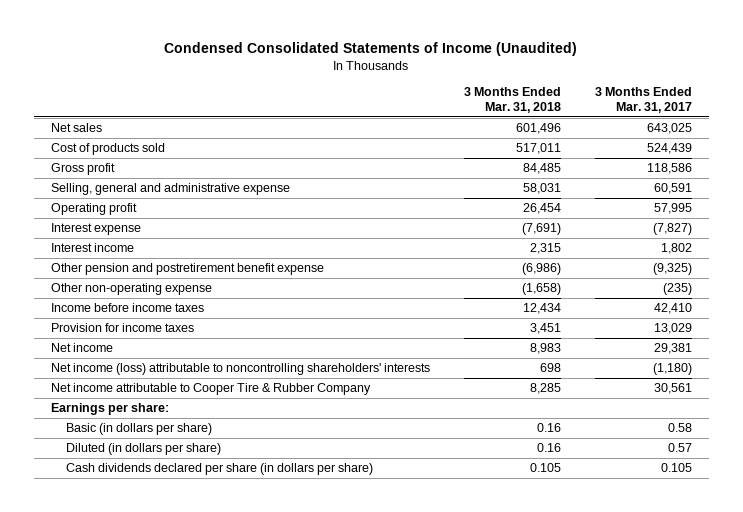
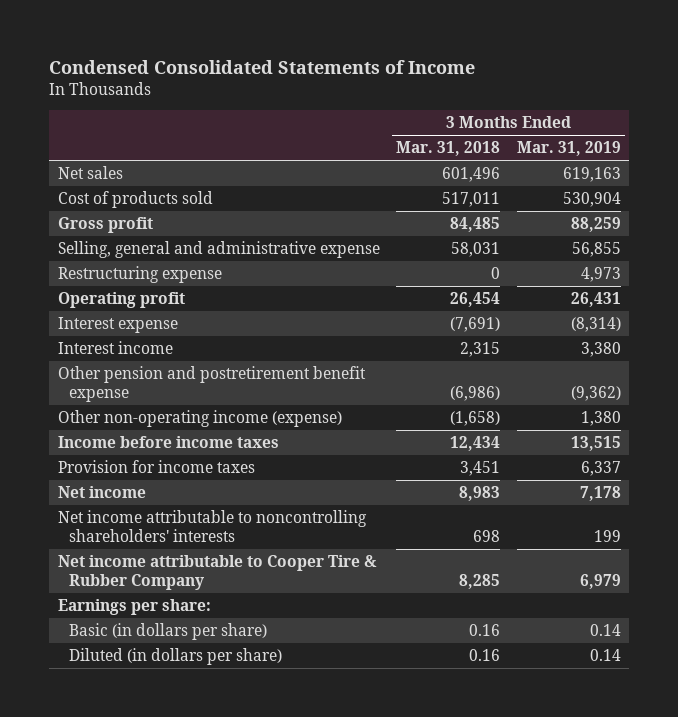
[164,42,578,57] Condensed Consolidated Statements of Income (Unaudited) -> [49,59,476,74] Condensed Consolidated Statements of Income
[594,87,692,113] 3 Months Ended Mar. 31, 2017 -> none
none -> [516,141,621,157] Mar. 31, 2019
none -> [57,266,222,284] Restructuring expense
[50,283,212,296] Other non-operating expense -> [57,410,342,428] Other non-operating income (expense)
[50,363,430,376] Net income (loss) attributable to noncontrolling shareholders' interests -> [57,510,367,542] Net income attributable to noncontrolling shareholders' interests
[65,463,373,476] Cash dividends declared per share (in dollars per share) -> none

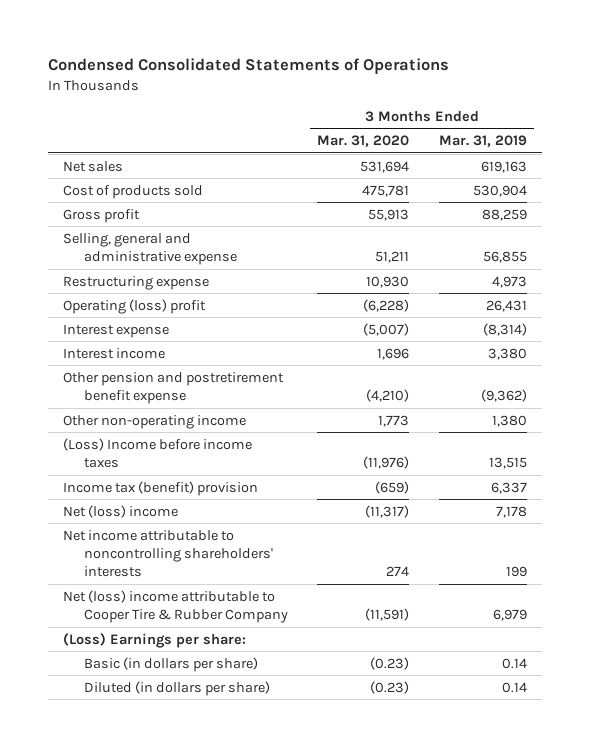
[49,59,476,74] Condensed Consolidated Statements of Income -> [48,58,450,75] Condensed Consolidated Statements of Operations
[396,141,501,157] Mar. 31, 2018 -> none
none -> [317,135,410,148] Mar. 31, 2020
[57,292,185,309] Operating profit -> [62,298,206,314] Operating (loss) profit
[57,410,342,428] Other non-operating income (expense) -> [62,414,246,429] Other non-operating income
[57,436,279,449] Income before income taxes -> [62,437,252,469] (Loss) Income before income taxes
[57,460,255,474] Provision for income taxes -> [62,480,258,496] Income tax (benefit) provision
[57,486,146,499] Net income -> [62,504,178,518] Net (loss) income
[57,555,377,590] Net income attributable to Cooper Tire & Rubber Company -> [62,589,288,624] Net (loss) income attributable to Cooper Tire & Rubber Company
[57,599,211,616] Earnings per share: -> [62,632,246,648] (Loss) Earnings per share:

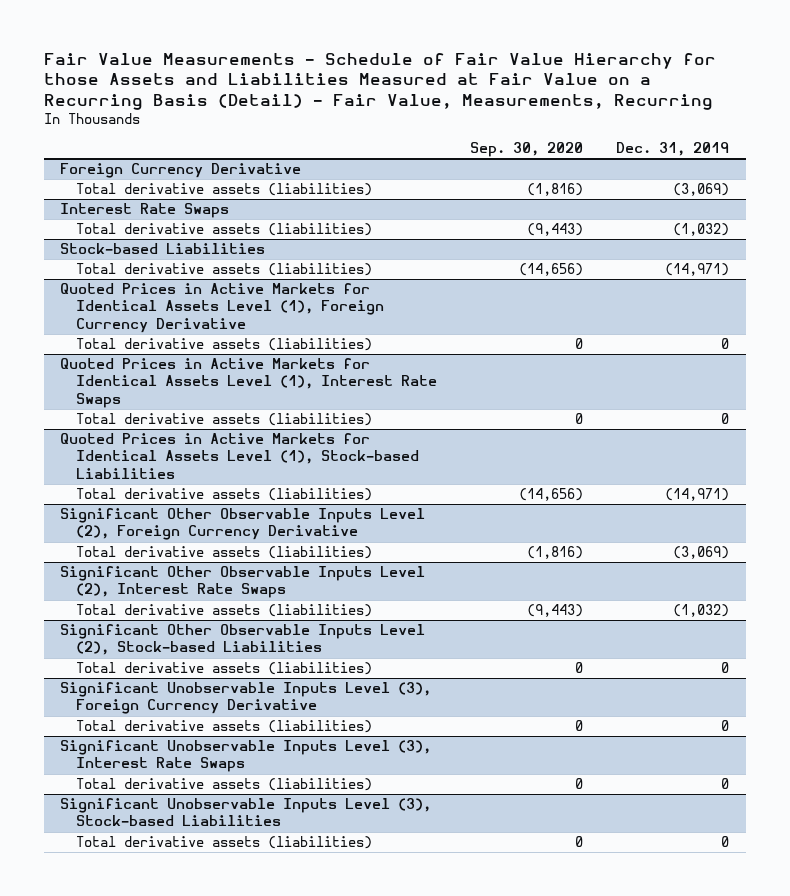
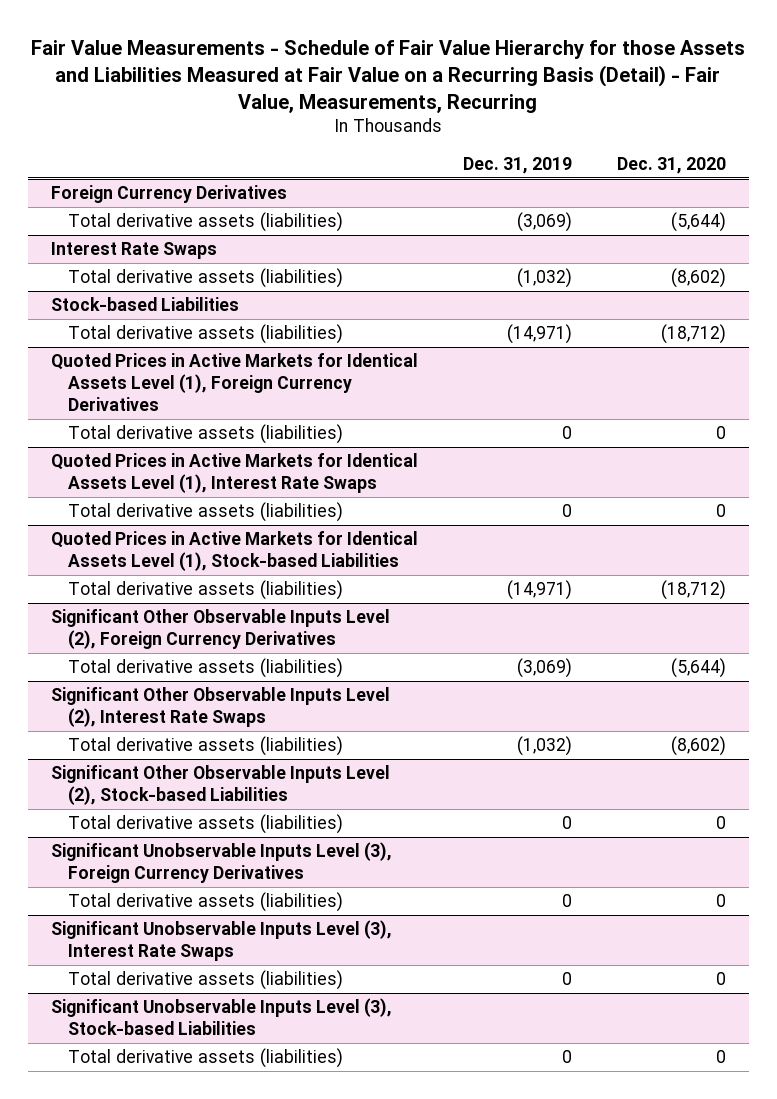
[470,142,584,158] Sep. 30, 2020 -> none
none -> [617,156,727,174] Dec. 31, 2020
[60,163,302,179] Foreign Currency Derivative -> [50,185,287,204] Foreign Currency Derivatives
[60,283,384,333] Quoted Prices in Active Markets for Identical Assets Level (1), Foreign Currency Derivative -> [50,353,418,412] Quoted Prices in Active Markets for Identical Assets Level (1), Foreign Currency Derivatives
[60,508,426,541] Significant Other Observable Inputs Level (2), Foreign Currency Derivative -> [50,609,390,650] Significant Other Observable Inputs Level (2), Foreign Currency Derivatives
[60,682,432,715] Significant Unobservable Inputs Level (3), Foreign Currency Derivative -> [50,842,392,884] Significant Unobservable Inputs Level (3), Foreign Currency Derivatives

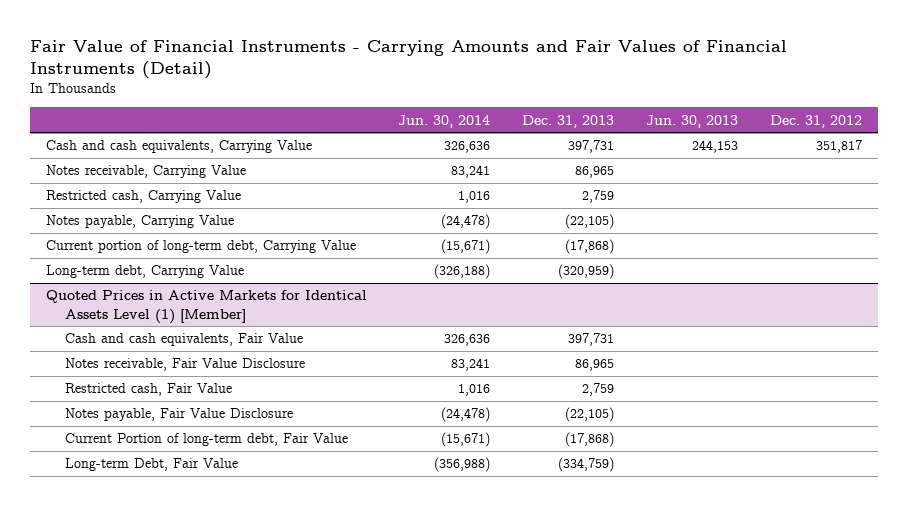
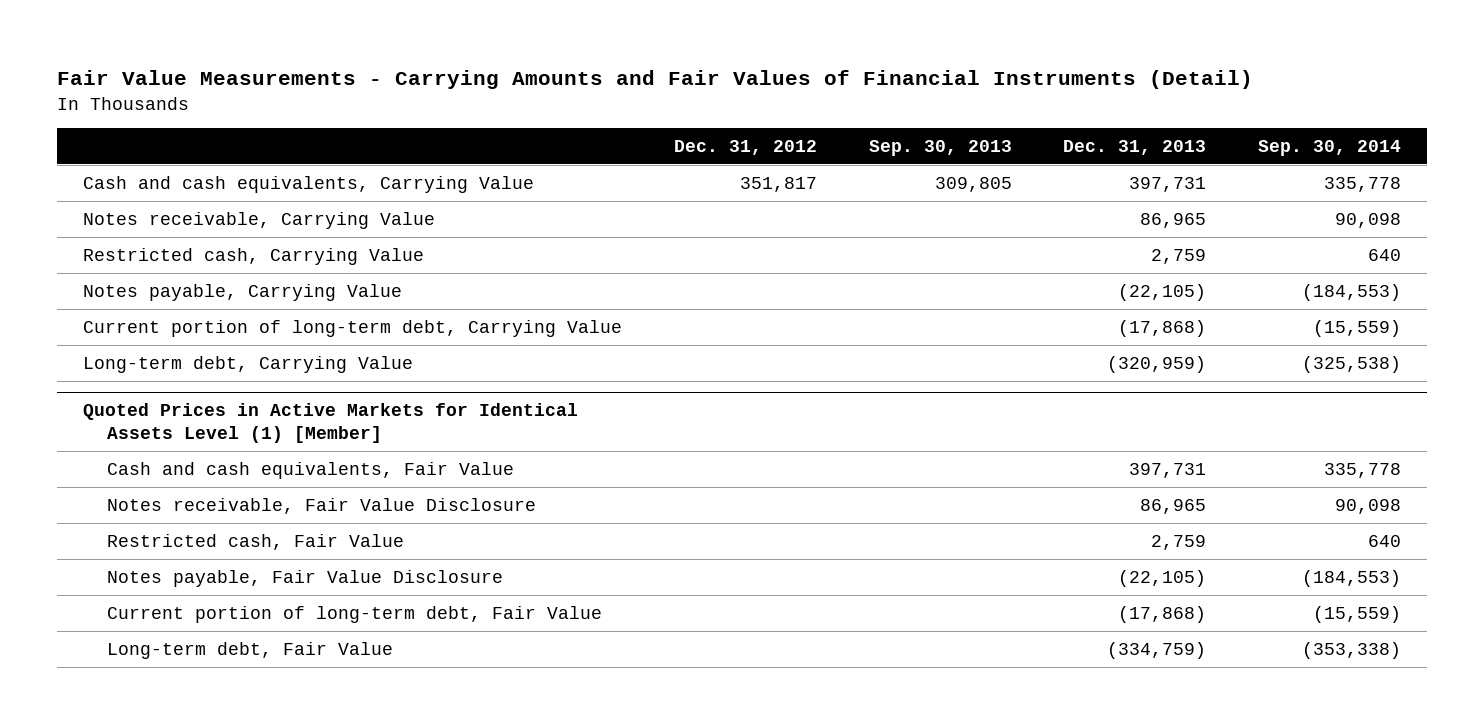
[29,39,787,79] Fair Value of Financial Instruments - Carrying Amounts and Fair Values of Financial Instruments (Detail) -> [57,70,1254,90] Fair Value Measurements - Carrying Amounts and Fair Values of Financial Instruments (Detail)
[398,114,491,128] Jun. 30, 2014 -> none
[645,114,738,128] Jun. 30, 2013 -> none
none -> [868,139,1012,156] Sep. 30, 2013
none -> [1258,139,1402,156] Sep. 30, 2014
[65,433,349,447] Current Portion of long-term debt, Fair Value -> [107,605,603,623] Current portion of long-term debt, Fair Value
[65,458,239,472] Long-term Debt, Fair Value -> [107,641,394,659] Long-term debt, Fair Value

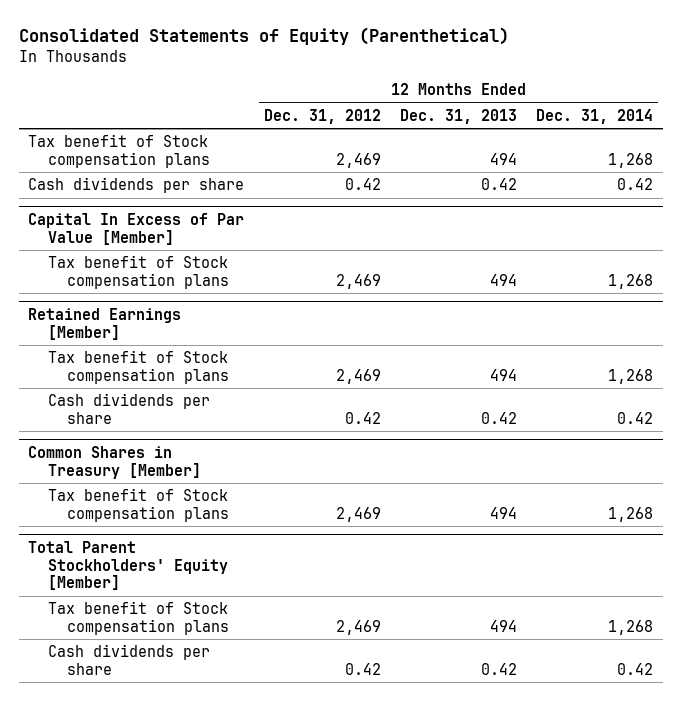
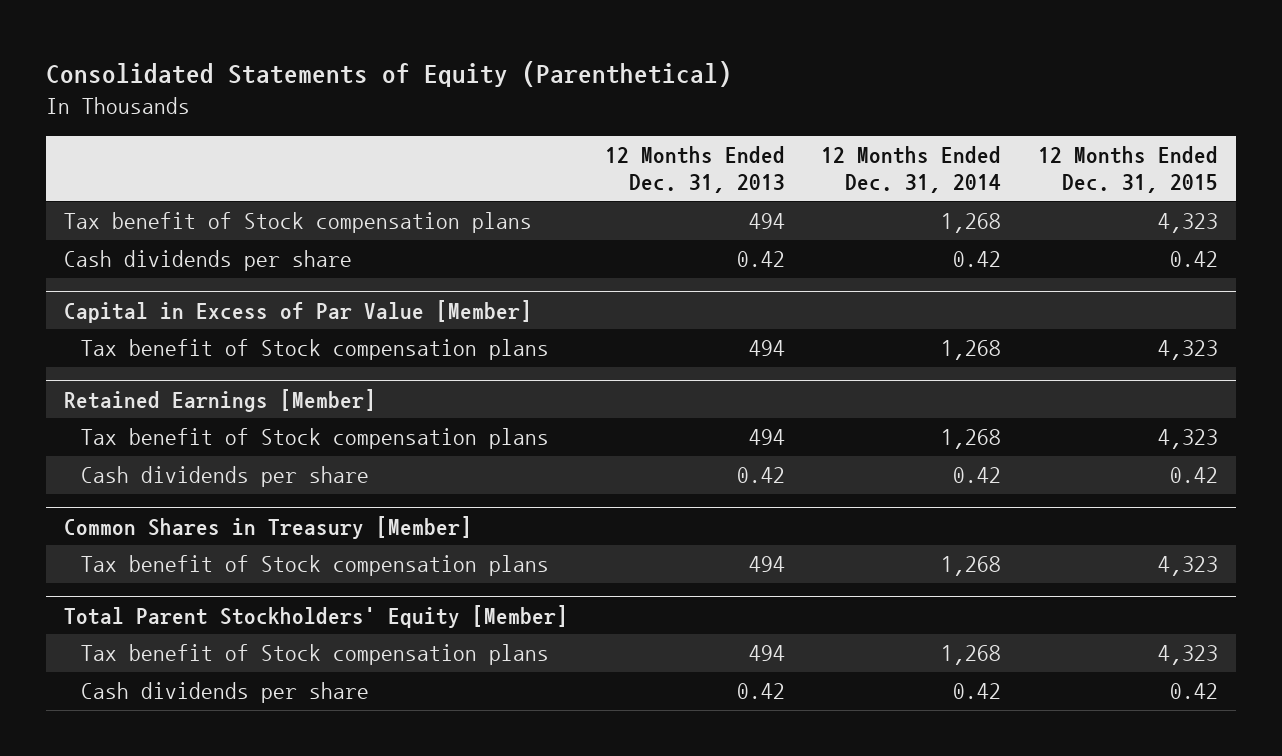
[263,109,381,125] Dec. 31, 2012 -> none
none -> [1037,146,1218,194] 12 Months Ended Dec. 31, 2015
[28,213,245,245] Capital In Excess of Par Value [Member] -> [64,299,533,323] Capital in Excess of Par Value [Member]

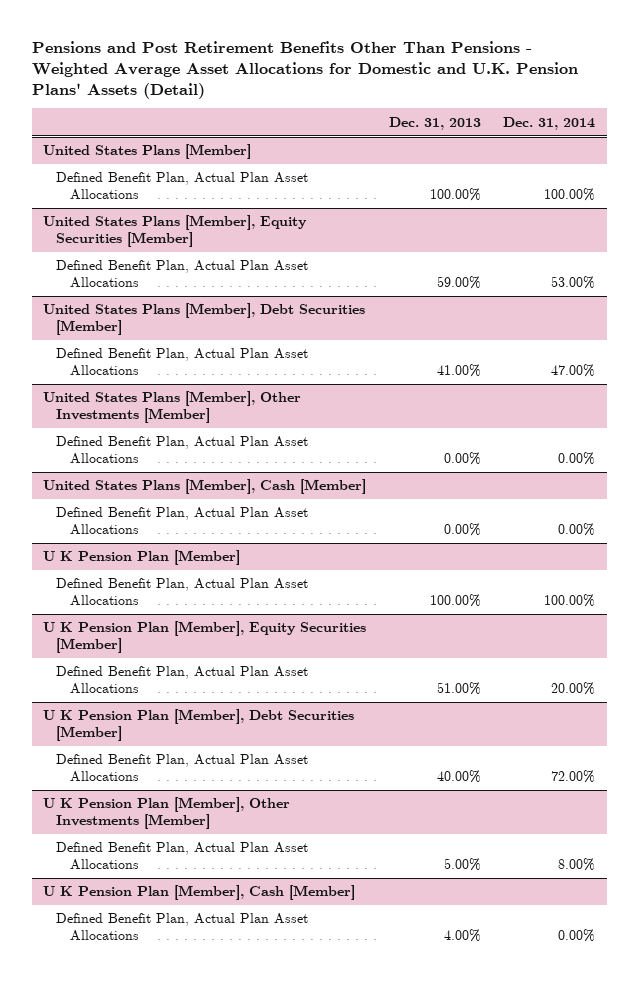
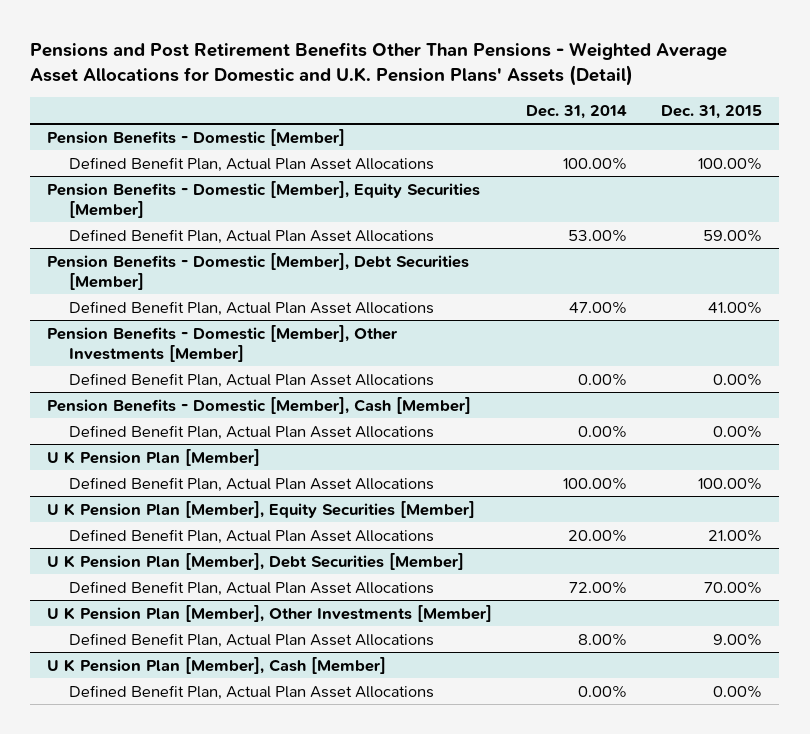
[388,116,481,130] Dec. 31, 2013 -> none
none -> [661,104,763,119] Dec. 31, 2015
[42,144,251,160] United States Plans [Member] -> [47,128,346,146] Pension Benefits - Domestic [Member]
[42,215,307,247] United States Plans [Member], Equity Securities [Member] -> none
none -> [47,180,481,218] Pension Benefits - Domestic [Member], Equity Securities [Member]
[42,303,365,335] United States Plans [Member], Debt Securities [Member] -> none
none -> [47,252,470,290] Pension Benefits - Domestic [Member], Debt Securities [Member]
[42,391,301,423] United States Plans [Member], Other Investments [Member] -> none
none -> [47,324,399,362] Pension Benefits - Domestic [Member], Other Investments [Member]
[42,479,366,495] United States Plans [Member], Cash [Member] -> none
none -> [47,396,472,414] Pension Benefits - Domestic [Member], Cash [Member]

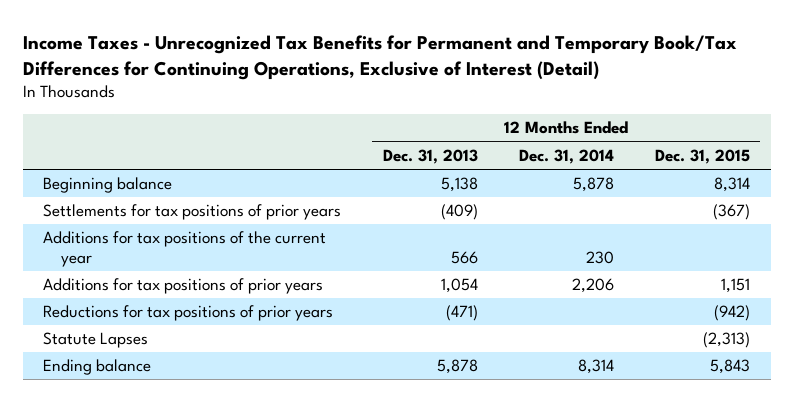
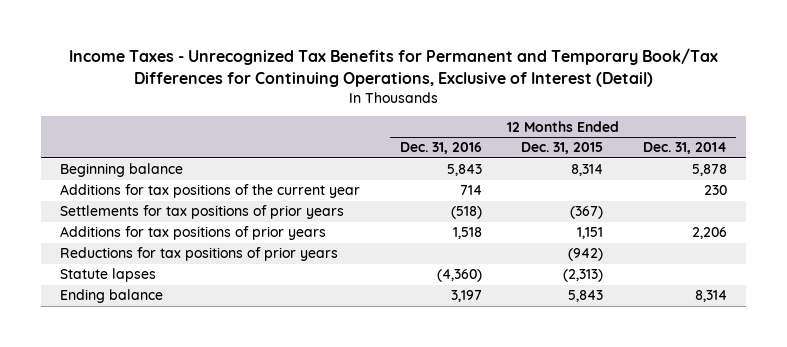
[382,148,478,164] Dec. 31, 2013 -> none
none -> [399,142,482,155] Dec. 31, 2016
[43,204,342,221] Settlements for tax positions of prior years -> [60,205,345,220] Settlements for tax positions of prior years
[43,332,149,349] Statute Lapses -> [60,268,157,283] Statute lapses

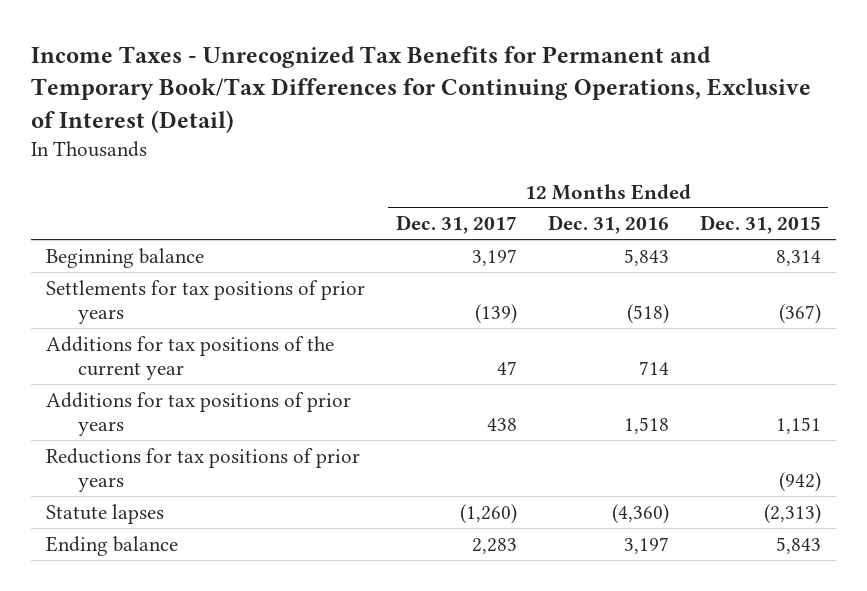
[642,142,727,155] Dec. 31, 2014 -> none
none -> [396,215,518,235] Dec. 31, 2017
[60,184,361,199] Additions for tax positions of the current year -> [46,335,335,381] Additions for tax positions of the current year

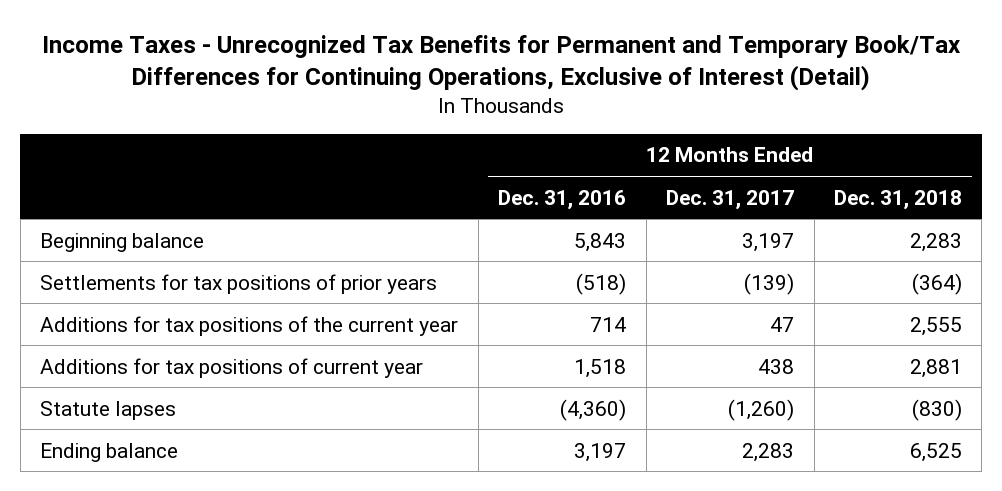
[699,215,821,235] Dec. 31, 2015 -> none
none -> [834,189,963,210] Dec. 31, 2018
[46,447,361,493] Reductions for tax positions of prior years -> none
[46,391,352,437] Additions for tax positions of prior years -> [40,357,424,378] Additions for tax positions of current year

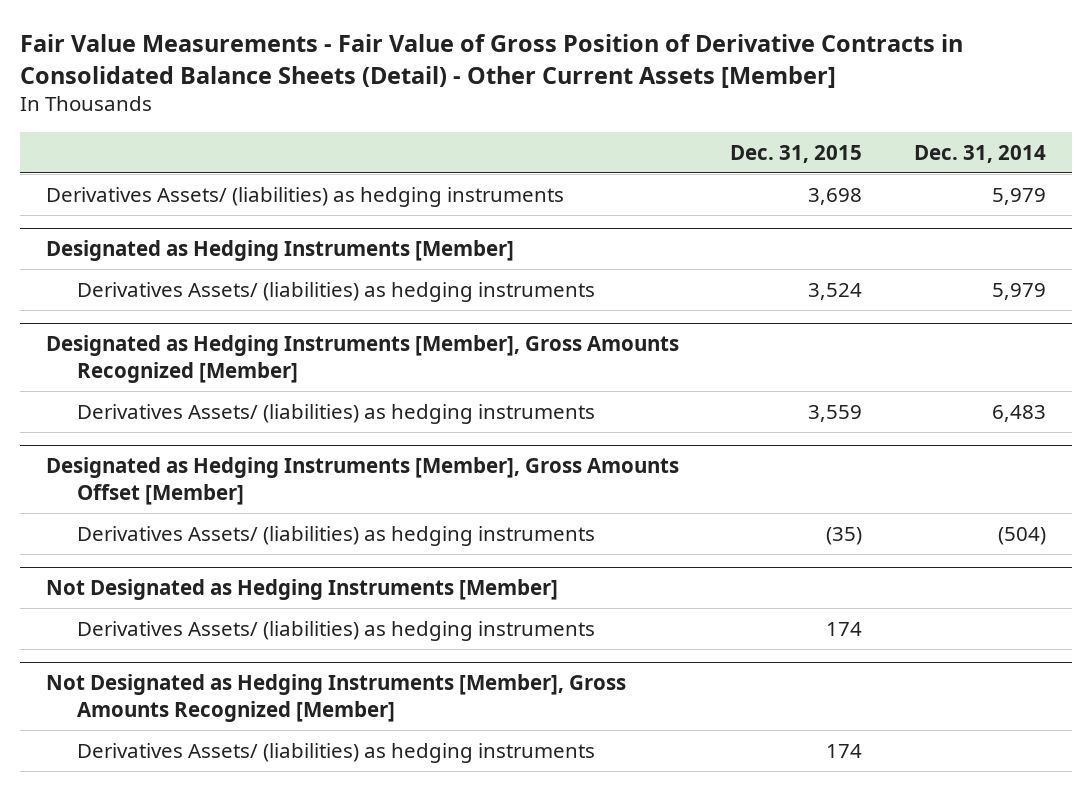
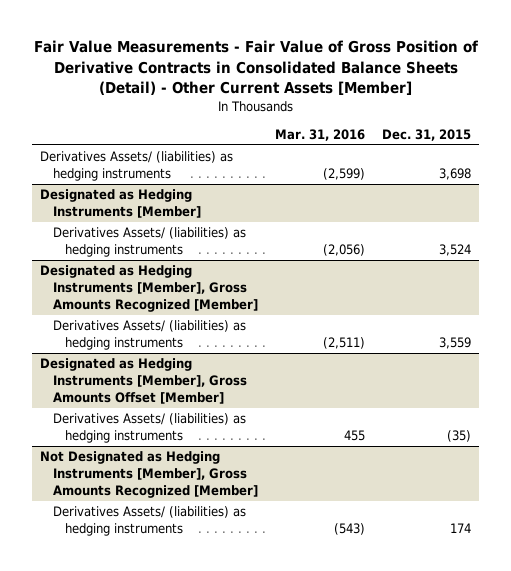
[914,144,1047,163] Dec. 31, 2014 -> none
none -> [274,129,365,142] Mar. 31, 2016
[45,579,558,601] Not Designated as Hedging Instruments [Member] -> none
[76,620,595,641] Derivatives Assets/ (liabilities) as hedging instruments -> none

